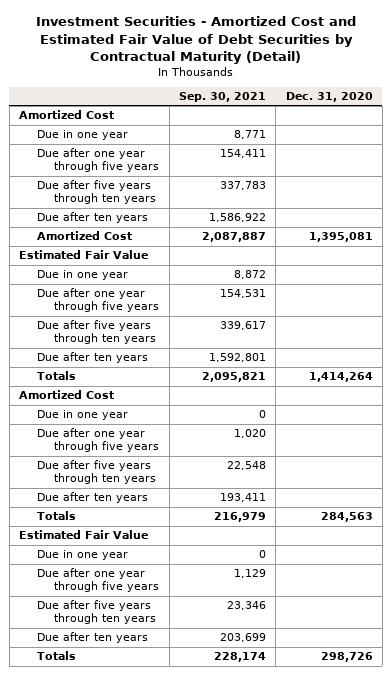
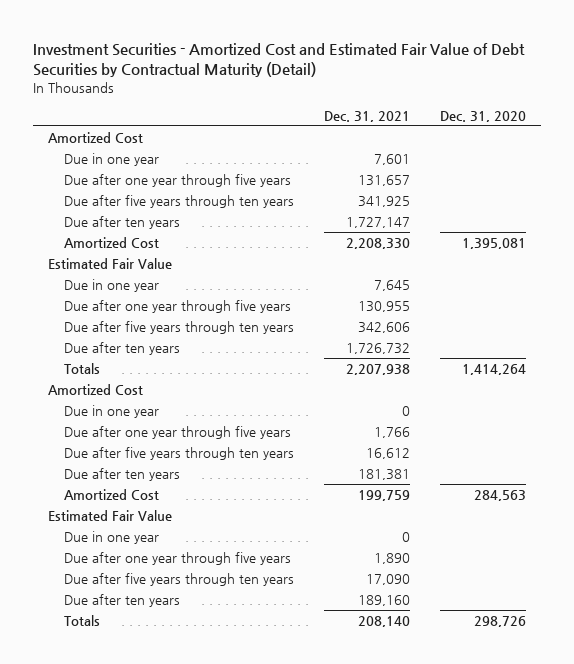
[178,92,266,103] Sep. 30, 2021 -> none
none -> [323,111,410,123] Dec. 31, 2021
[36,511,76,521] Totals -> [63,488,159,500] Amortized Cost

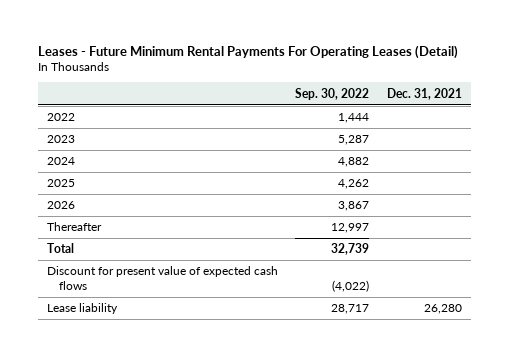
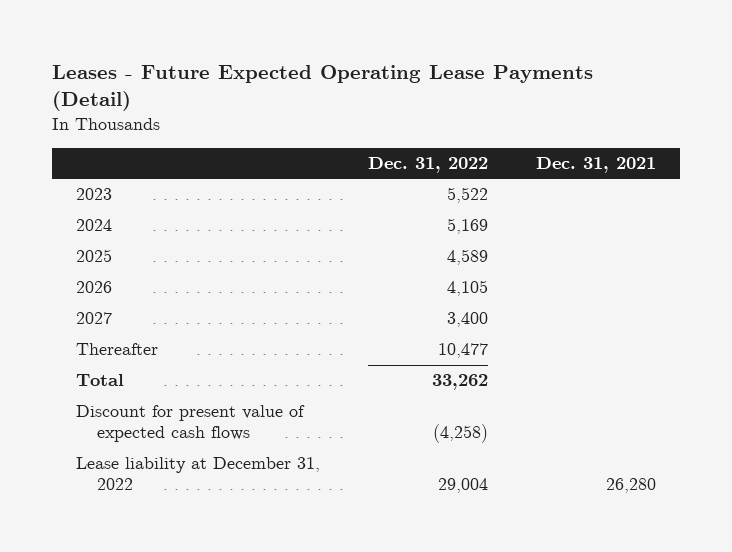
[38,44,459,59] Leases - Future Minimum Rental Payments For Operating Leases (Detail) -> [52,65,594,112] Leases - Future Expected Operating Lease Payments (Detail)
[295,87,370,100] Sep. 30, 2022 -> none
none -> [368,157,489,174] Dec. 31, 2022
[46,113,75,122] 2022 -> none
none -> [76,312,113,325] 2027
[46,303,118,315] Lease liability -> [76,457,321,491] Lease liability at December 31, 2022

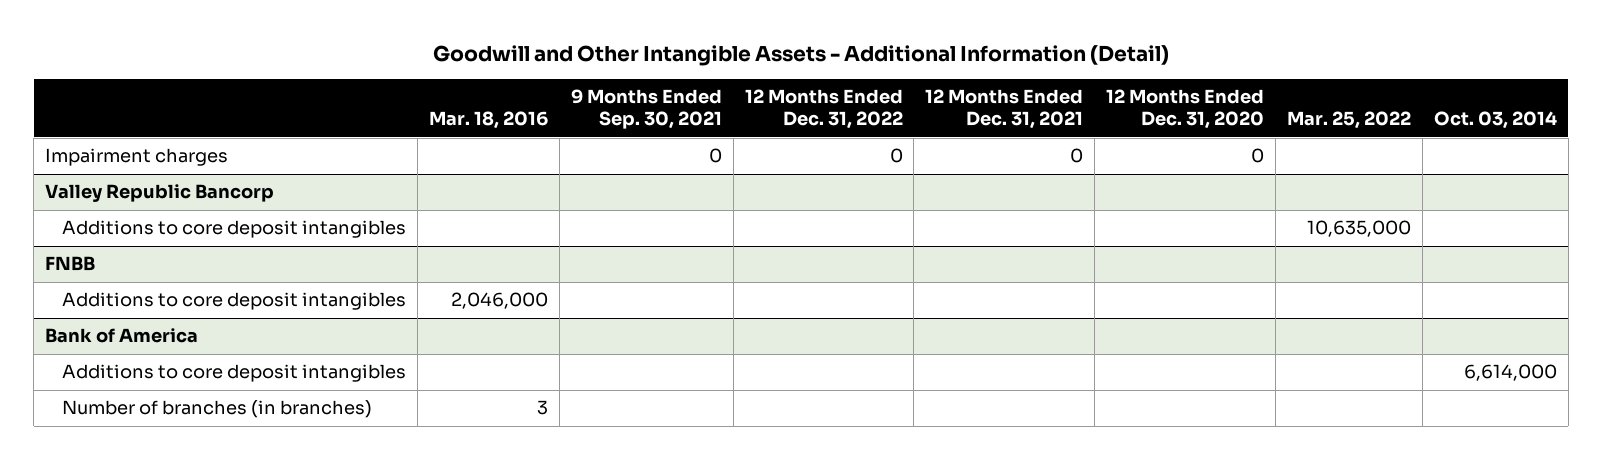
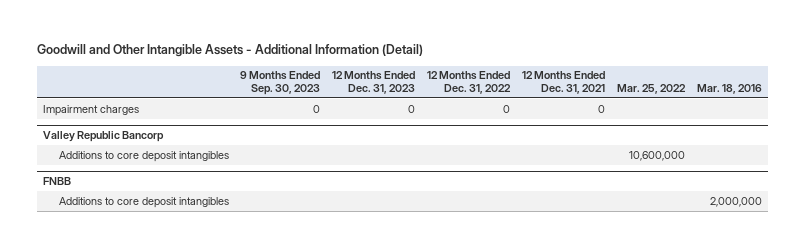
[570,89,722,130] 9 Months Ended Sep. 30, 2021 -> none
[1106,89,1265,130] 12 Months Ended Dec. 31, 2020 -> none
[1433,111,1557,130] Oct. 03, 2014 -> none
none -> [240,71,321,96] 9 Months Ended Sep. 30, 2023
none -> [332,71,416,95] 12 Months Ended Dec. 31, 2023
[1306,220,1411,238] 10,635,000 -> [629,150,686,161] 10,600,000
[44,328,198,344] Bank of America -> none
[62,364,407,383] Additions to core deposit intangibles -> none
[62,400,373,419] Number of branches (in branches) -> none
[450,292,548,310] 2,046,000 -> [710,196,763,207] 2,000,000

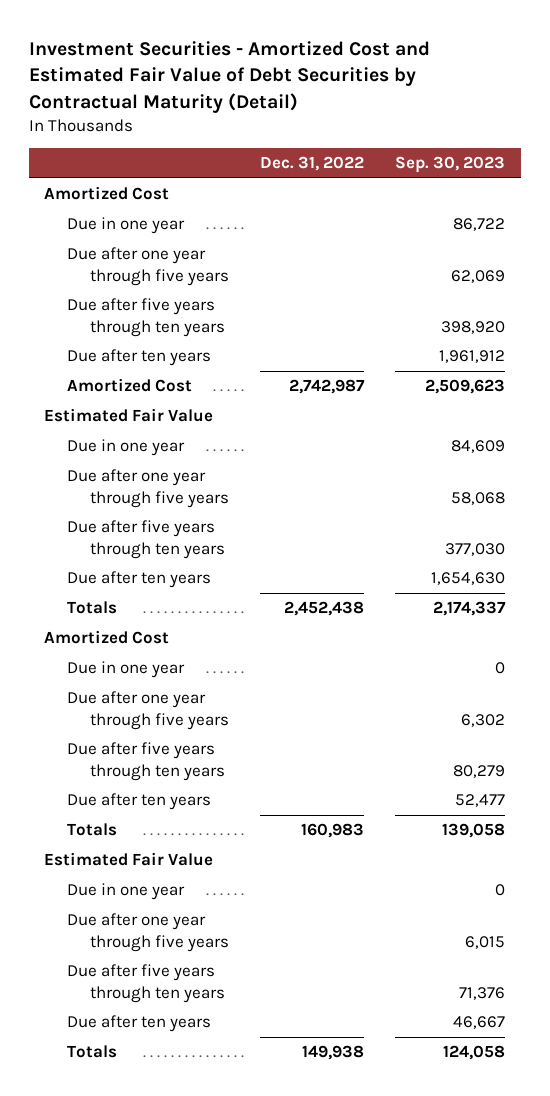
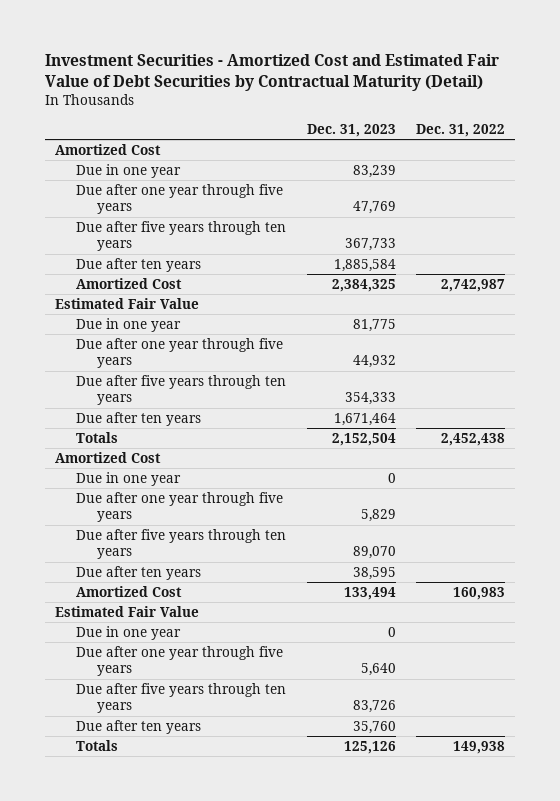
[395,155,506,173] Sep. 30, 2023 -> none
none -> [306,123,396,137] Dec. 31, 2023
[67,823,118,837] Totals -> [76,586,183,598] Amortized Cost

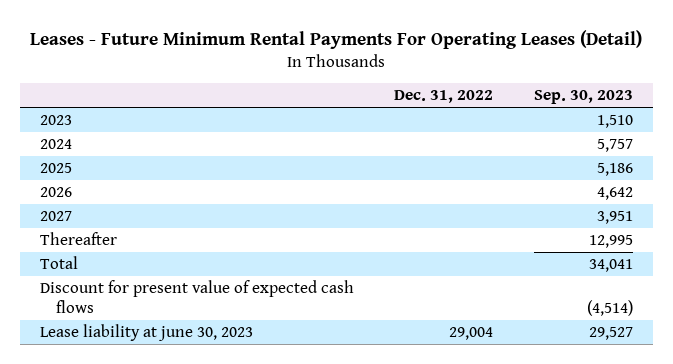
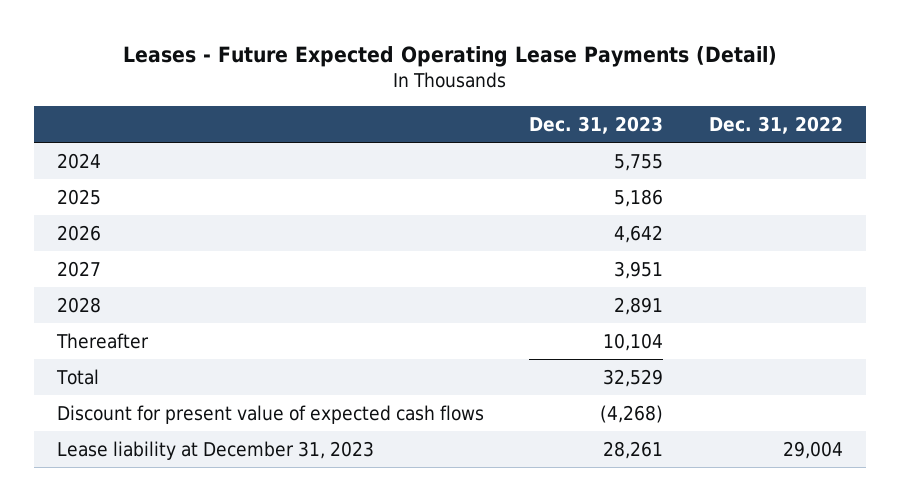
[30,29,643,49] Leases - Future Minimum Rental Payments For Operating Leases (Detail) -> [122,46,777,68] Leases - Future Expected Operating Lease Payments (Detail)
[533,90,633,105] Sep. 30, 2023 -> none
none -> [529,115,664,134] Dec. 31, 2023
[39,115,72,126] 2023 -> none
none -> [56,296,101,313] 2028
[39,324,253,342] Lease liability at june 30, 2023 -> [56,440,374,460] Lease liability at December 31, 2023

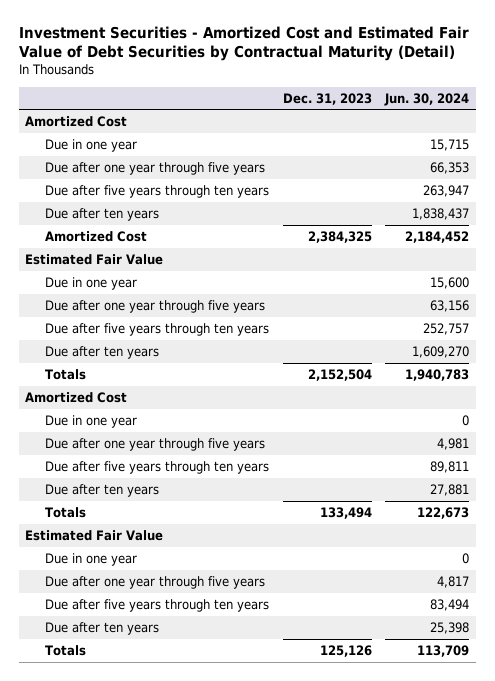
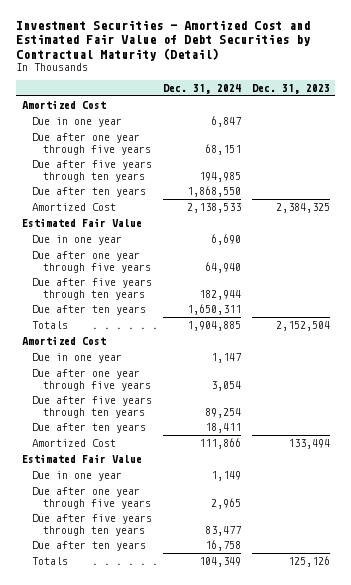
[384,92,470,106] Jun. 30, 2024 -> none
none -> [163,84,242,95] Dec. 31, 2024
[44,506,86,518] Totals -> [32,439,117,448] Amortized Cost

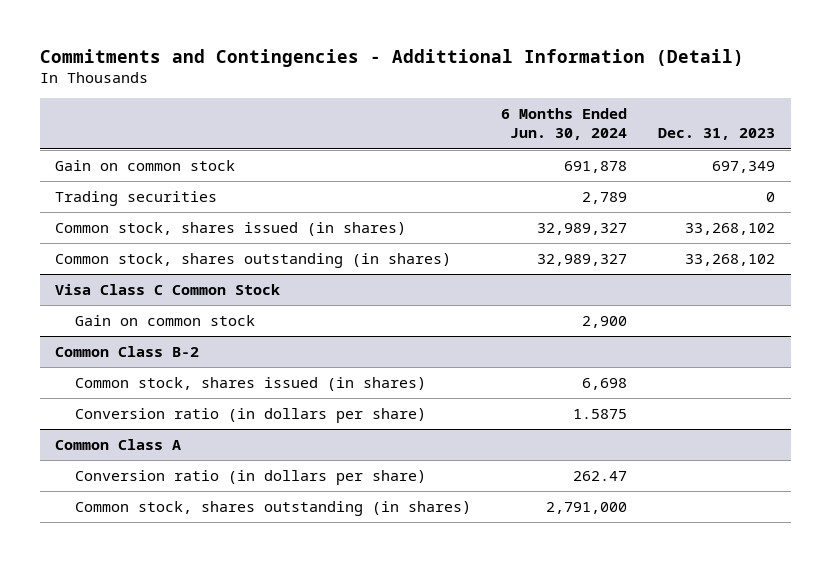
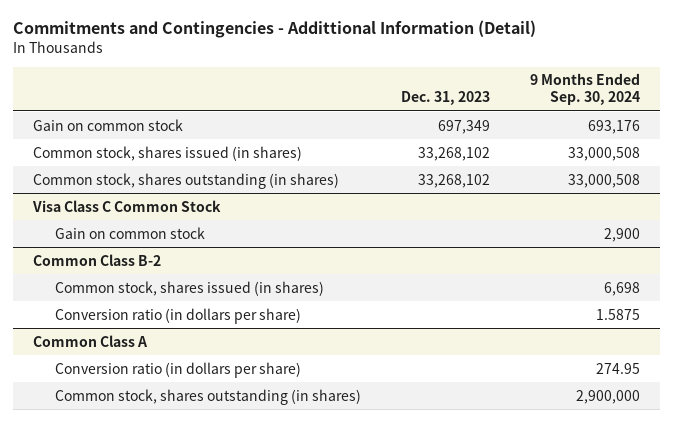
[501,108,628,141] 6 Months Ended Jun. 30, 2024 -> none
none -> [529,73,640,106] 9 Months Ended Sep. 30, 2024
[55,190,218,206] Trading securities -> none

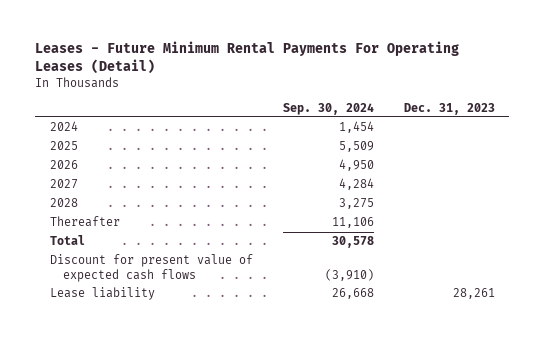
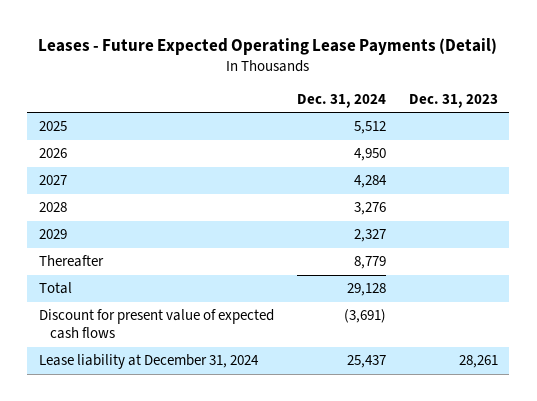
[35,41,460,75] Leases - Future Minimum Rental Payments For Operating Leases (Detail) -> [38,37,498,55] Leases - Future Expected Operating Lease Payments (Detail)
[282,102,374,115] Sep. 30, 2024 -> none
none -> [296,93,386,108] Dec. 31, 2024
[50,121,79,132] 2024 -> none
none -> [38,229,67,240] 2029
[50,287,156,301] Lease liability -> [38,354,259,370] Lease liability at December 31, 2024

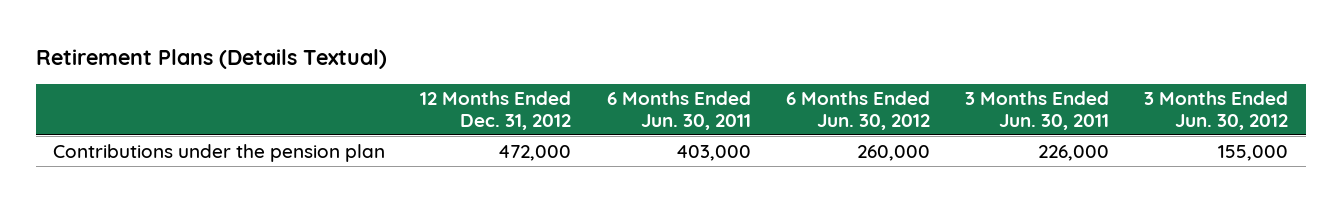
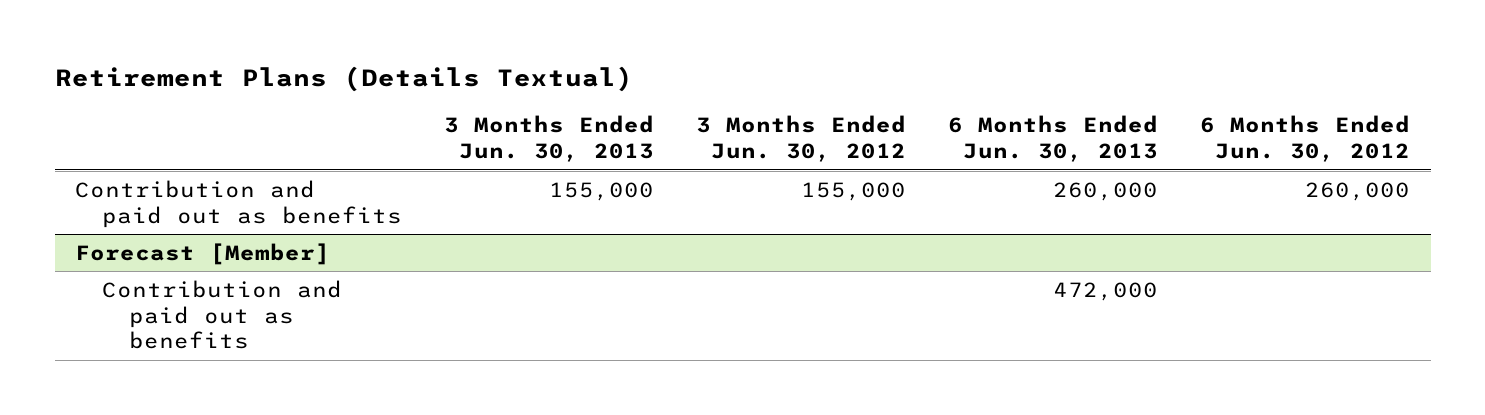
[420,91,572,130] 12 Months Ended Dec. 31, 2012 -> none
[606,91,751,130] 6 Months Ended Jun. 30, 2011 -> none
[964,91,1109,130] 3 Months Ended Jun. 30, 2011 -> none
none -> [444,115,655,163] 3 Months Ended Jun. 30, 2013
none -> [947,115,1158,163] 6 Months Ended Jun. 30, 2013
[53,143,386,162] Contributions under the pension plan -> [75,179,403,228] Contribution and paid out as benefits
none -> [75,242,331,265] Forecast [Member]
none -> [102,279,343,350] Contribution and paid out as benefits

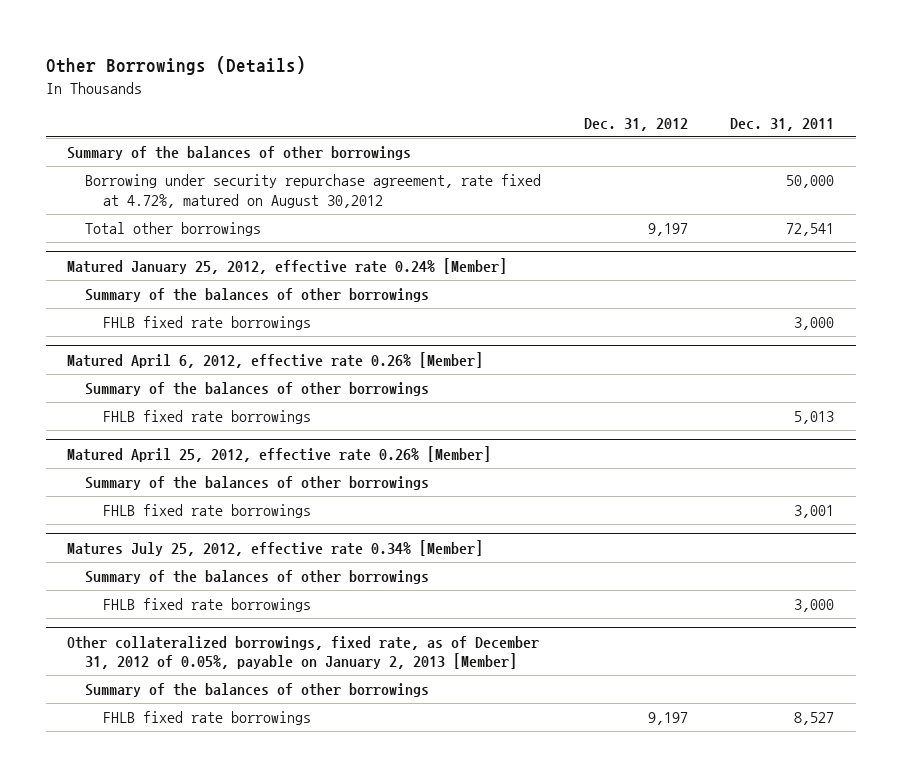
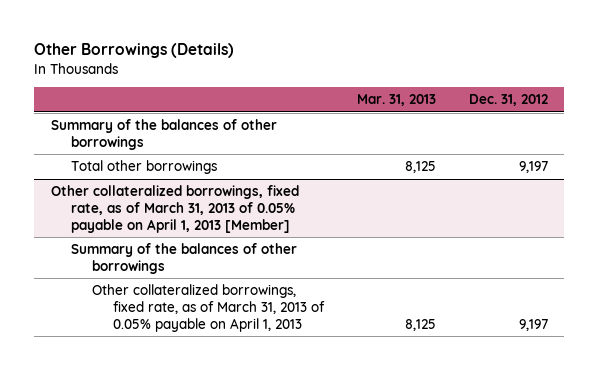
[730,118,835,132] Dec. 31, 2011 -> none
none -> [356,94,436,107] Mar. 31, 2013
[85,174,542,208] Borrowing under security repurchase agreement, rate fixed at 4.72%, matured on August 30,2012 -> none
[66,257,507,274] Matured January 25, 2012, effective rate 0.24% [Member] -> none
[85,288,430,303] Summary of the balances of other borrowings -> none
[103,316,312,331] FHLB fixed rate borrowings -> none
[66,351,483,368] Matured April 6, 2012, effective rate 0.26% [Member] -> none
[85,382,430,397] Summary of the balances of other borrowings -> none
[103,410,312,425] FHLB fixed rate borrowings -> none
[66,445,491,462] Matured April 25, 2012, effective rate 0.26% [Member] -> none
[85,476,430,491] Summary of the balances of other borrowings -> none
[103,504,312,519] FHLB fixed rate borrowings -> none
[66,539,483,556] Matures July 25, 2012, effective rate 0.34% [Member] -> none
[85,570,430,585] Summary of the balances of other borrowings -> none
[103,598,312,613] FHLB fixed rate borrowings -> none
[66,635,539,670] Other collateralized borrowings, fixed rate, as of December 31, 2012 of 0.05%, payable on January 2, 2013 [Member] -> [50,185,299,233] Other collateralized borrowings, fixed rate, as of March 31, 2013 of 0.05% payable on April 1, 2013 [Member]
[103,711,312,726] FHLB fixed rate borrowings -> [92,284,326,332] Other collateralized borrowings, fixed rate, as of March 31, 2013 of 0.05% payable on April 1, 2013

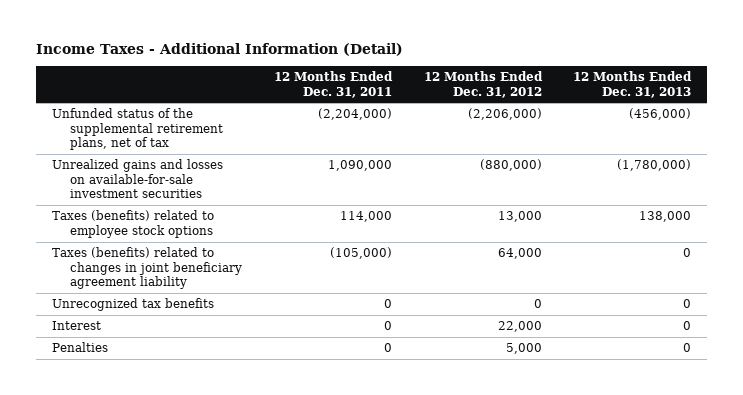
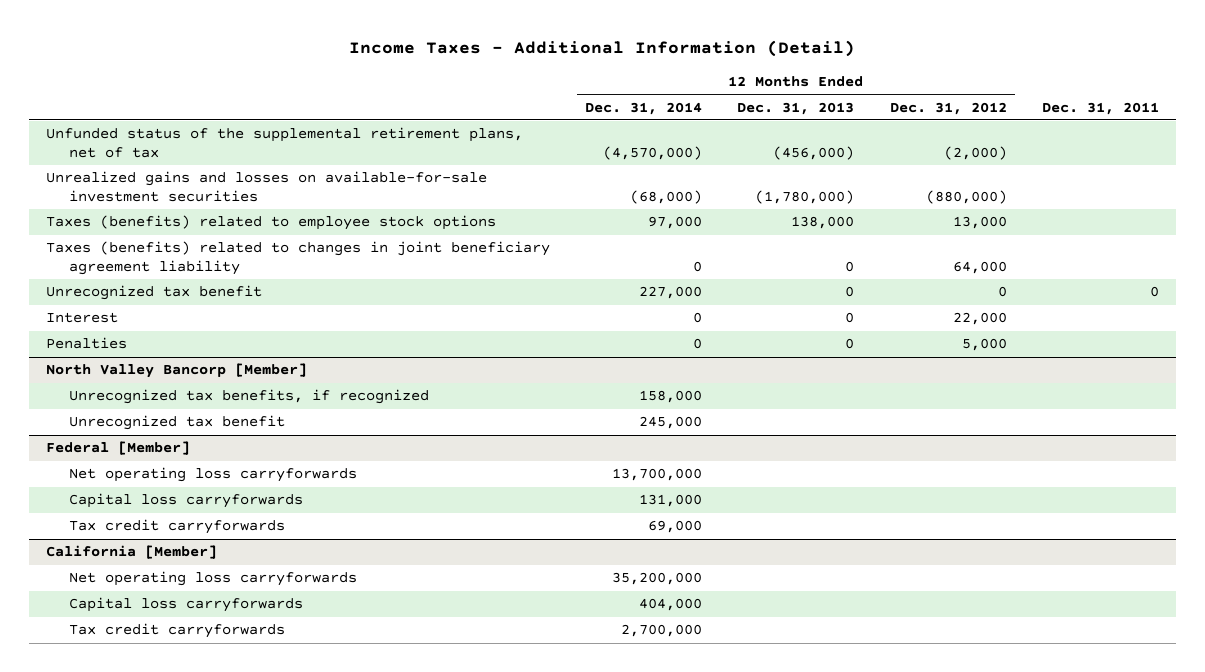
[274,71,394,98] 12 Months Ended Dec. 31, 2011 -> none
none -> [585,101,703,115] Dec. 31, 2014
none -> [1041,101,1159,115] Dec. 31, 2011
[467,108,542,121] (2,206,000) -> [943,146,1007,161] (2,000)
[51,298,214,312] Unrecognized tax benefits -> [46,285,263,301] Unrecognized tax benefit
none -> [46,363,308,379] North Valley Bancorp [Member]
none -> [69,389,430,405] Unrecognized tax benefits, if recognized
none -> [69,415,286,431] Unrecognized tax benefit
none -> [46,441,191,456] Federal [Member]
none -> [69,467,358,483] Net operating loss carryforwards
none -> [69,493,304,509] Capital loss carryforwards
none -> [69,519,286,535] Tax credit carryforwards
none -> [46,545,218,560] California [Member]
none -> [69,571,358,587] Net operating loss carryforwards
none -> [69,597,304,613] Capital loss carryforwards
none -> [69,623,286,639] Tax credit carryforwards

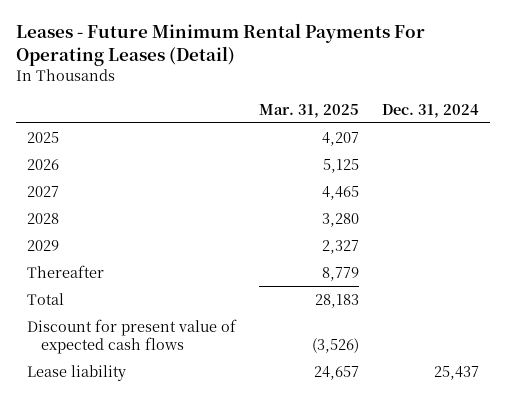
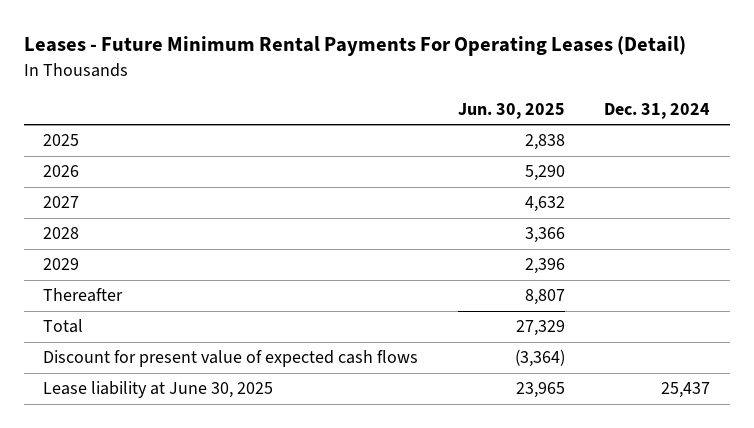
[258,103,359,118] Mar. 31, 2025 -> none
none -> [457,102,565,119] Jun. 30, 2025
[26,364,126,381] Lease liability -> [43,381,274,399] Lease liability at June 30, 2025

